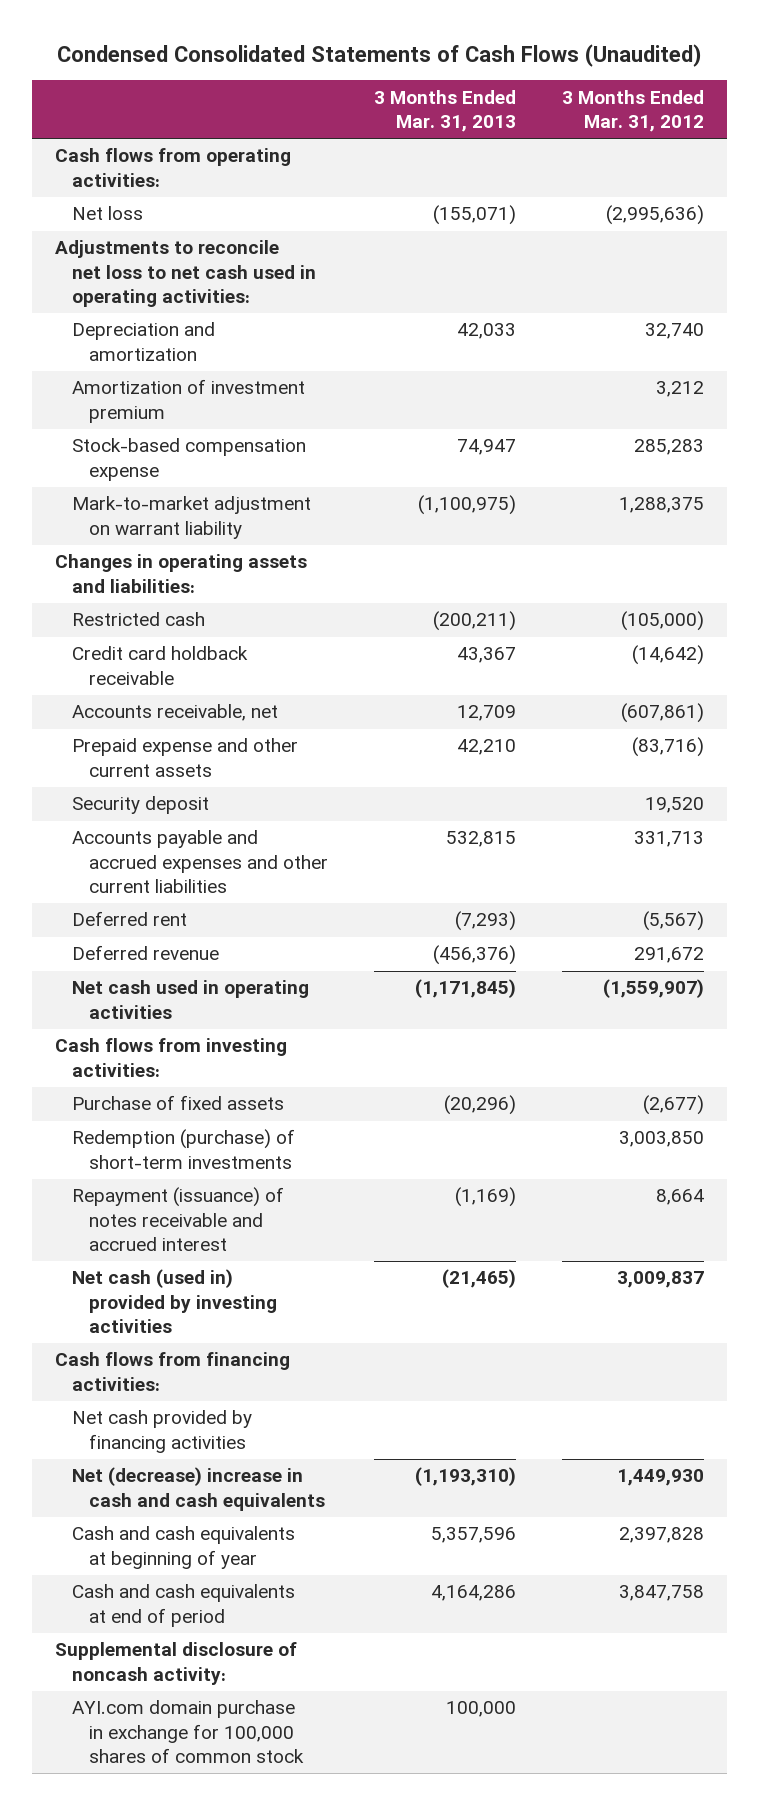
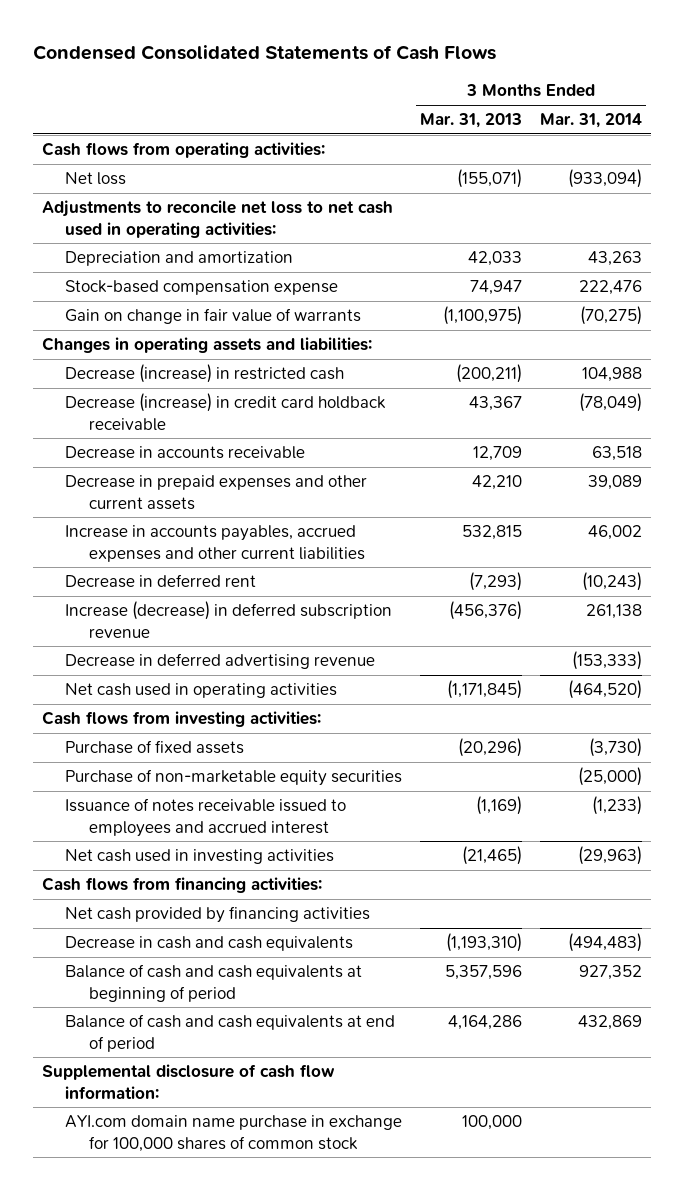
[56,43,702,67] Condensed Consolidated Statements of Cash Flows (Unaudited) -> [32,45,496,61] Condensed Consolidated Statements of Cash Flows
[562,89,705,133] 3 Months Ended Mar. 31, 2012 -> none
none -> [539,113,642,129] Mar. 31, 2014
[72,379,306,423] Amortization of investment premium -> none
[72,496,312,539] Mark-to-market adjustment on warrant liability -> [65,308,362,325] Gain on change in fair value of warrants
[72,796,210,815] Security deposit -> none
[72,612,206,627] Restricted cash -> [65,364,345,384] Decrease (increase) in restricted cash
[72,646,249,685] Credit card holdback receivable -> [65,393,387,431] Decrease (increase) in credit card holdback receivable
[72,704,279,722] Accounts receivable, net -> [65,446,306,460] Decrease in accounts receivable
[72,738,299,777] Prepaid expense and other current assets -> [65,475,368,510] Decrease in prepaid expenses and other current assets
[72,830,329,893] Accounts payable and accrued expenses and other current liabilities -> [65,525,366,562] Increase in accounts payables, accrued expenses and other current liabilities
[72,911,188,927] Deferred rent -> [65,574,257,589] Decrease in deferred rent
[72,945,220,961] Deferred revenue -> [65,601,393,638] Increase (decrease) in deferred subscription revenue
none -> [65,653,376,670] Decrease in deferred advertising revenue
[72,1129,296,1169] Redemption (purchase) of short-term investments -> none
none -> [65,769,403,787] Purchase of non-marketable equity securities
[72,1187,285,1251] Repayment (issuance) of notes receivable and accrued interest -> [65,798,347,837] Issuance of notes receivable issued to employees and accrued interest
[72,1269,278,1333] Net cash (used in) provided by investing activities -> [65,849,335,865] Net cash used in investing activities
[72,1467,326,1511] Net (decrease) increase in cash and cash equivalents -> [65,936,354,952] Decrease in cash and cash equivalents
[72,1526,296,1569] Cash and cash equivalents at beginning of year -> [65,964,363,1002] Balance of cash and cash equivalents at beginning of period
[72,1584,296,1627] Cash and cash equivalents at end of period -> [65,1014,396,1052] Balance of cash and cash equivalents at end of period
[55,1642,298,1685] Supplemental disclosure of noncash activity: -> [41,1064,335,1099] Supplemental disclosure of cash flow information:
[72,1700,305,1763] AYI.com domain purchase in exchange for 100,000 shares of common stock -> [65,1115,403,1152] AYI.com domain name purchase in exchange for 100,000 shares of common stock

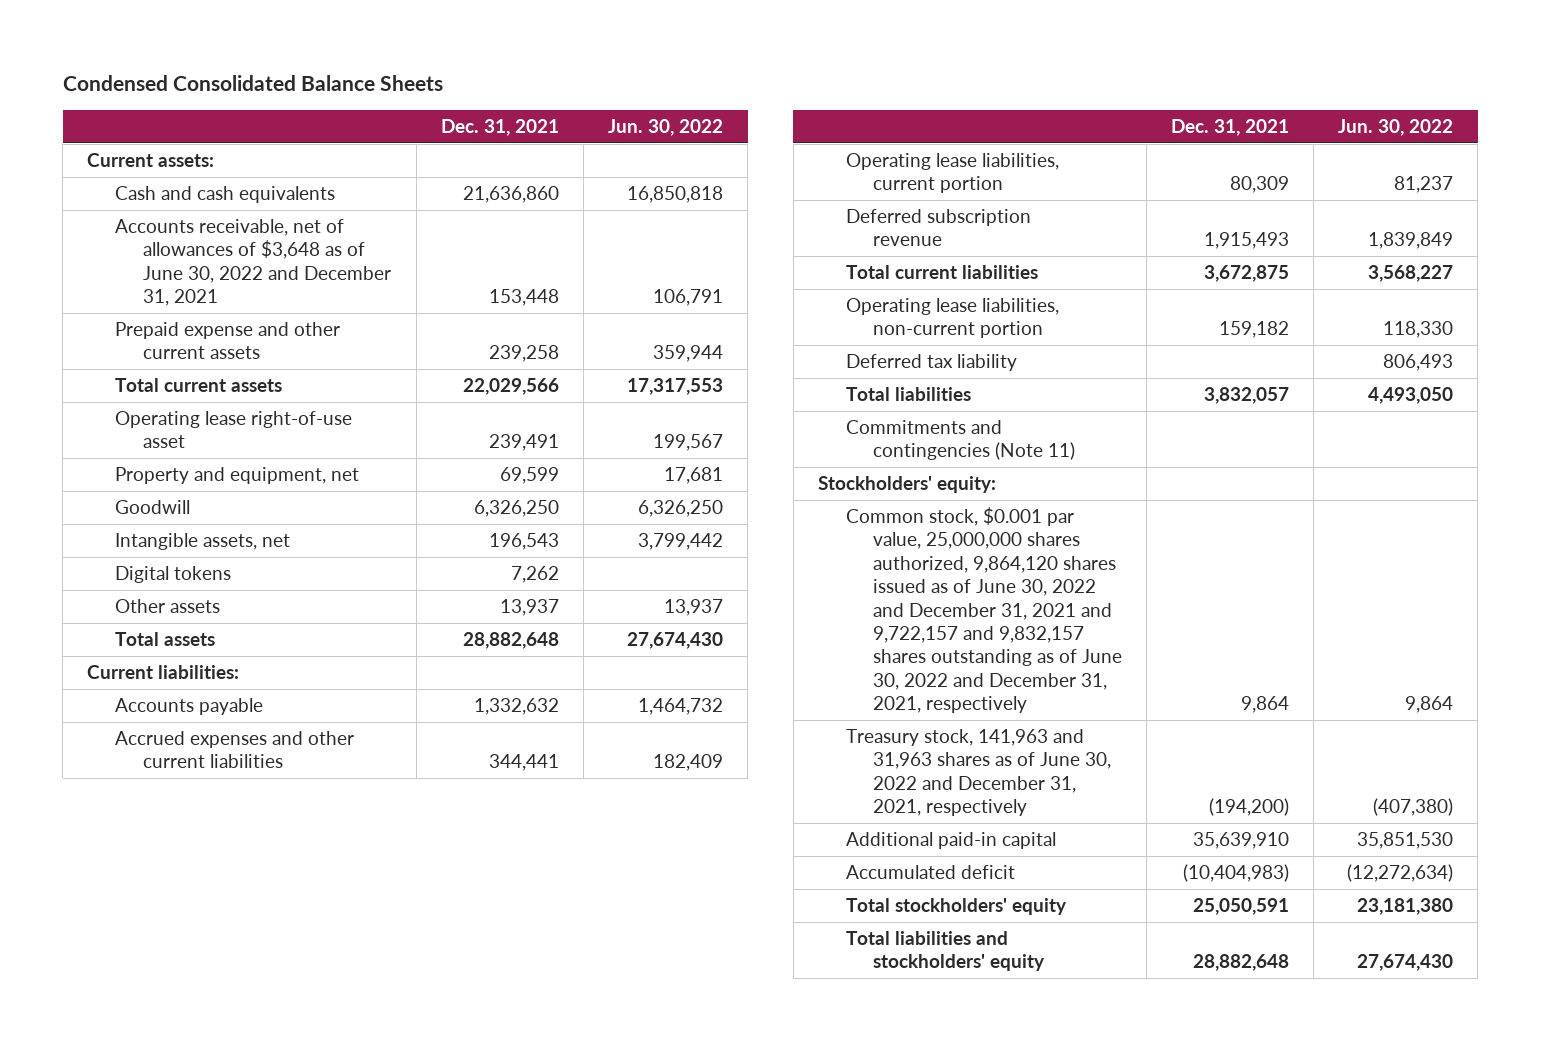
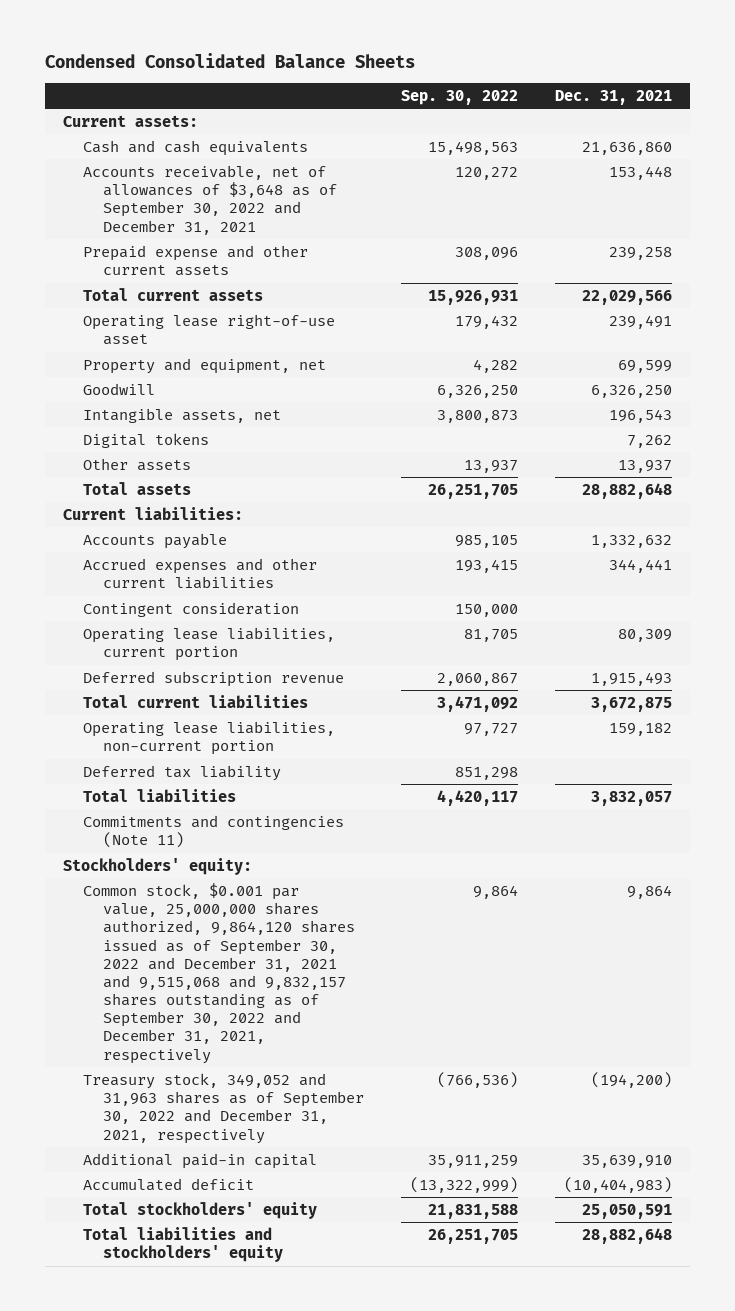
[608,118,724,136] Jun. 30, 2022 -> none
none -> [400,89,518,105] Sep. 30, 2022
[115,219,391,307] Accounts receivable, net of allowances of $3,648 as of June 30, 2022 and December 31, 2021 -> [82,164,337,235] Accounts receivable, net of allowances of $3,648 as of September 30, 2022 and December 31, 2021
none -> [82,601,299,617] Contingent consideration
[845,507,1123,713] Common stock, $0.001 par value, 25,000,000 shares authorized, 9,864,120 shares issued as of June 30, 2022 and December 31, 2021 and 9,722,157 and 9,832,157 shares outstanding as of June 30, 2022 and December 31, 2021, respectively -> [82,882,355,1064] Common stock, $0.001 par value, 25,000,000 shares authorized, 9,864,120 shares issued as of September 30, 2022 and December 31, 2021 and 9,515,068 and 9,832,157 shares outstanding as of September 30, 2022 and December 31, 2021, respectively
[845,729,1112,817] Treasury stock, 141,963 and 31,963 shares as of June 30, 2022 and December 31, 2021, respectively -> [82,1072,364,1144] Treasury stock, 349,052 and 31,963 shares as of September 30, 2022 and December 31, 2021, respectively

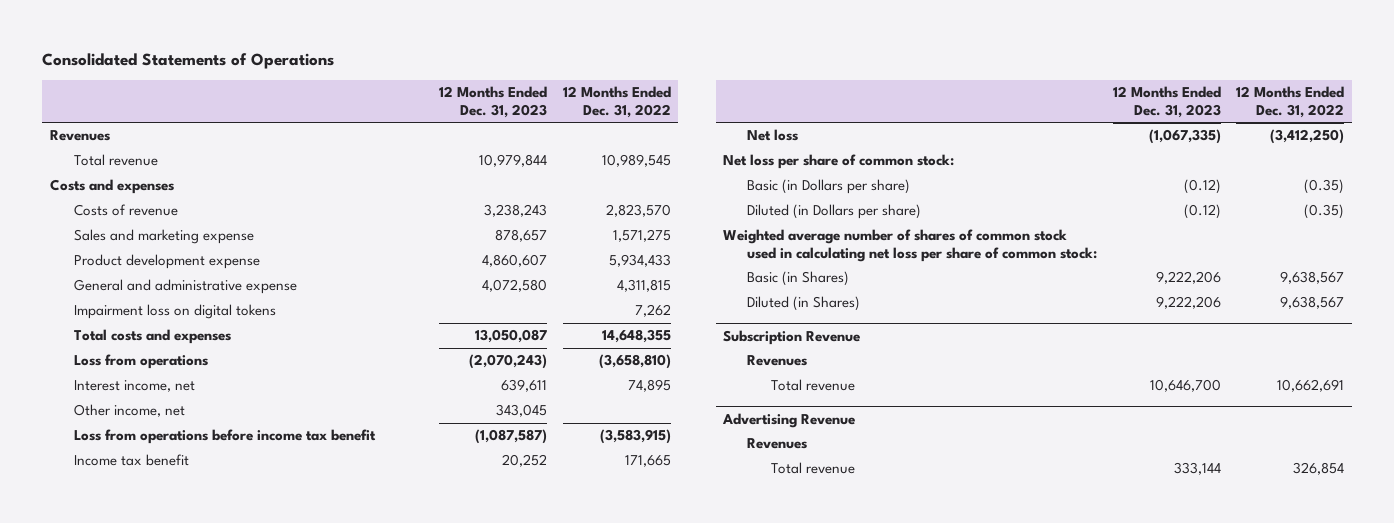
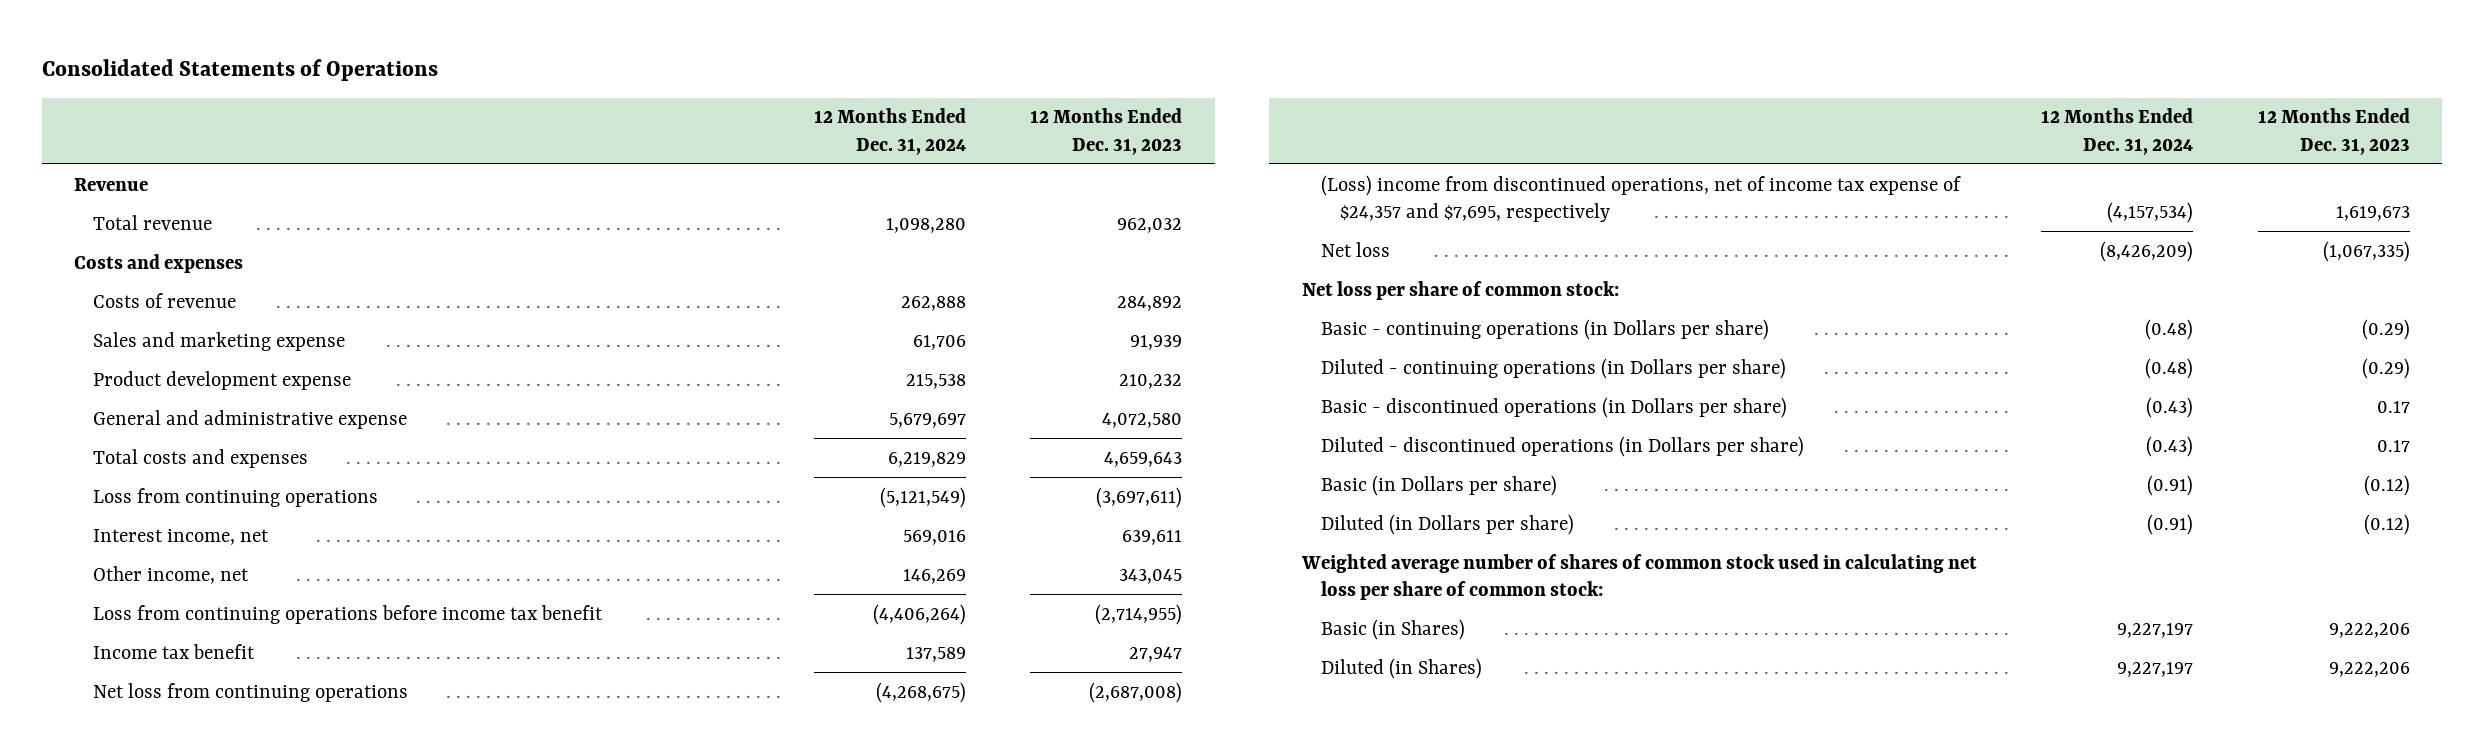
[562,86,671,118] 12 Months Ended Dec. 31, 2022 -> none
none -> [813,108,966,155] 12 Months Ended Dec. 31, 2024
[49,130,110,142] Revenues -> [74,177,149,191] Revenue
[479,154,548,168] 10,979,844 -> [1117,217,1183,233] 962,032
[484,204,548,218] 3,238,243 -> [1117,295,1183,311] 284,892
[495,229,548,243] 878,657 -> [1130,334,1183,350] 91,939
[482,254,548,268] 4,860,607 -> [1119,373,1183,389] 210,232
[73,304,276,320] Impairment loss on digital tokens -> none
[475,329,548,344] 13,050,087 -> [1104,451,1183,467] 4,659,643
[73,354,208,370] Loss from operations -> [93,487,379,507] Loss from continuing operations
[469,354,548,370] (2,070,243) -> [1096,486,1183,508] (3,697,611)
[73,429,376,445] Loss from operations before income tax benefit -> [93,604,604,624] Loss from continuing operations before income tax benefit
[475,429,548,445] (1,087,587) -> [1095,603,1183,625] (2,714,955)
[502,454,548,468] 20,252 -> [1129,646,1183,662] 27,947
none -> [93,682,409,702] Net loss from continuing operations
none -> [1320,174,1961,223] (Loss) income from discontinued operations, net of income tax expense of $24,357 and $7,695, respectively
none -> [1320,318,1769,340] Basic - continuing operations (in Dollars per share)
none -> [1320,357,1786,379] Diluted - continuing operations (in Dollars per share)
none -> [1320,396,1787,418] Basic - discontinued operations (in Dollars per share)
none -> [1320,435,1804,457] Diluted - discontinued operations (in Dollars per share)
[723,329,861,345] Subscription Revenue -> none
[747,355,808,367] Revenues -> none
[770,379,855,392] Total revenue -> none
[722,412,856,428] Advertising Revenue -> none
[747,438,808,450] Revenues -> none
[770,462,855,475] Total revenue -> none

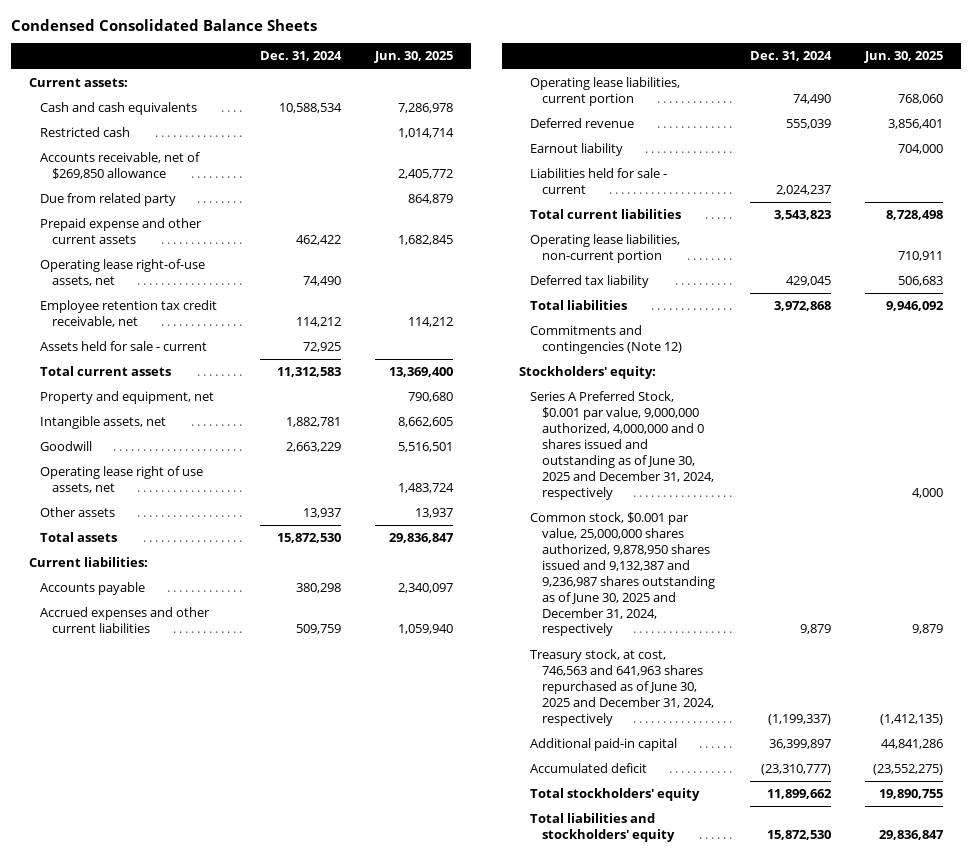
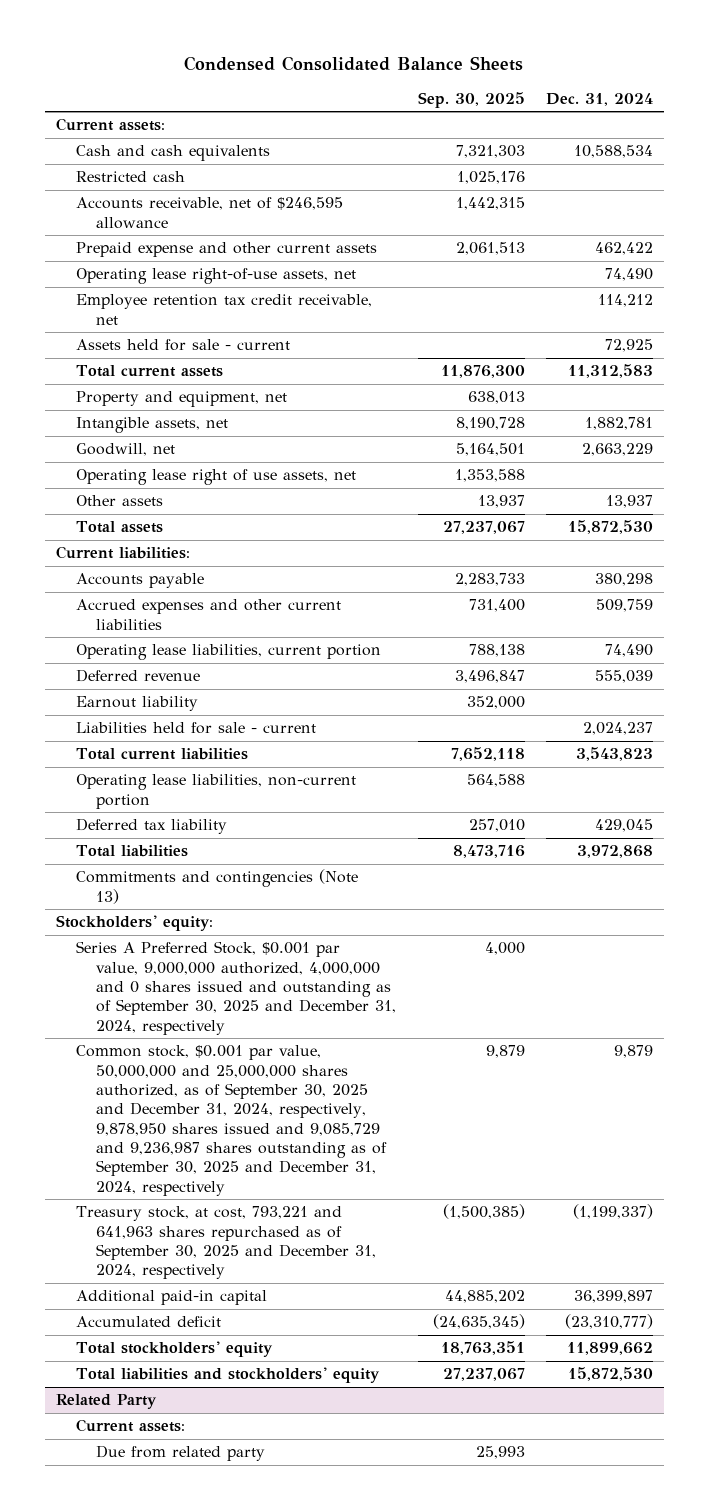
[374,51,454,64] Jun. 30, 2025 -> none
none -> [417,91,525,108] Sep. 30, 2025
[40,193,177,207] Due from related party -> none
[40,152,201,180] Accounts receivable, net of $269,850 allowance -> [76,197,344,229] Accounts receivable, net of $246,595 allowance
[40,441,93,452] Goodwill -> [76,443,176,457] Goodwill, net
[530,325,683,355] Commitments and contingencies (Note 12) -> [76,869,359,904] Commitments and contingencies (Note 13)
[530,391,715,500] Series A Preferred Stock, $0.001 par value, 9,000,000 authorized, 4,000,000 and 0 shares issued and outstanding as of June 30, 2025 and December 31, 2024, respectively -> [76,941,397,1035] Series A Preferred Stock, $0.001 par value, 9,000,000 authorized, 4,000,000 and 0 shares issued and outstanding as of September 30, 2025 and December 31, 2024, respectively
[530,512,716,637] Common stock, $0.001 par value, 25,000,000 shares authorized, 9,878,950 shares issued and 9,132,387 and 9,236,987 shares outstanding as of June 30, 2025 and December 31, 2024, respectively -> [76,1045,388,1196] Common stock, $0.001 par value, 50,000,000 and 25,000,000 shares authorized, as of September 30, 2025 and December 31, 2024, respectively, 9,878,950 shares issued and 9,085,729 and 9,236,987 shares outstanding as of September 30, 2025 and December 31, 2024, respectively
[530,649,715,726] Treasury stock, at cost, 746,563 and 641,963 shares repurchased as of June 30, 2025 and December 31, 2024, respectively -> [76,1206,377,1280] Treasury stock, at cost, 793,221 and 641,963 shares repurchased as of September 30, 2025 and December 31, 2024, respectively
none -> [55,1394,157,1410] Related Party
none -> [76,1419,186,1433] Current assets:
none -> [96,1445,266,1462] Due from related party

